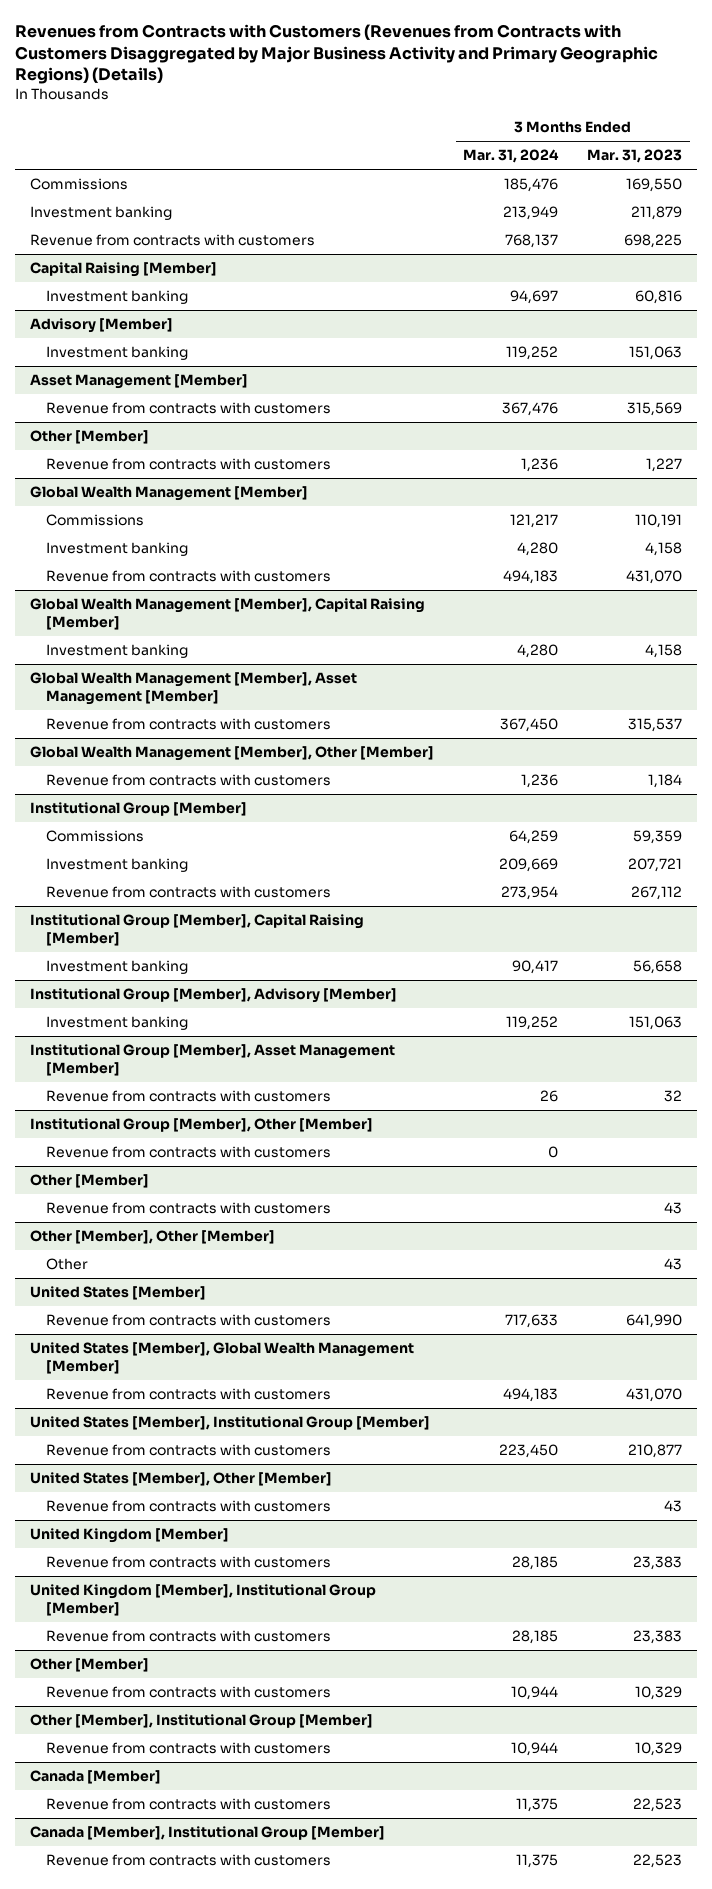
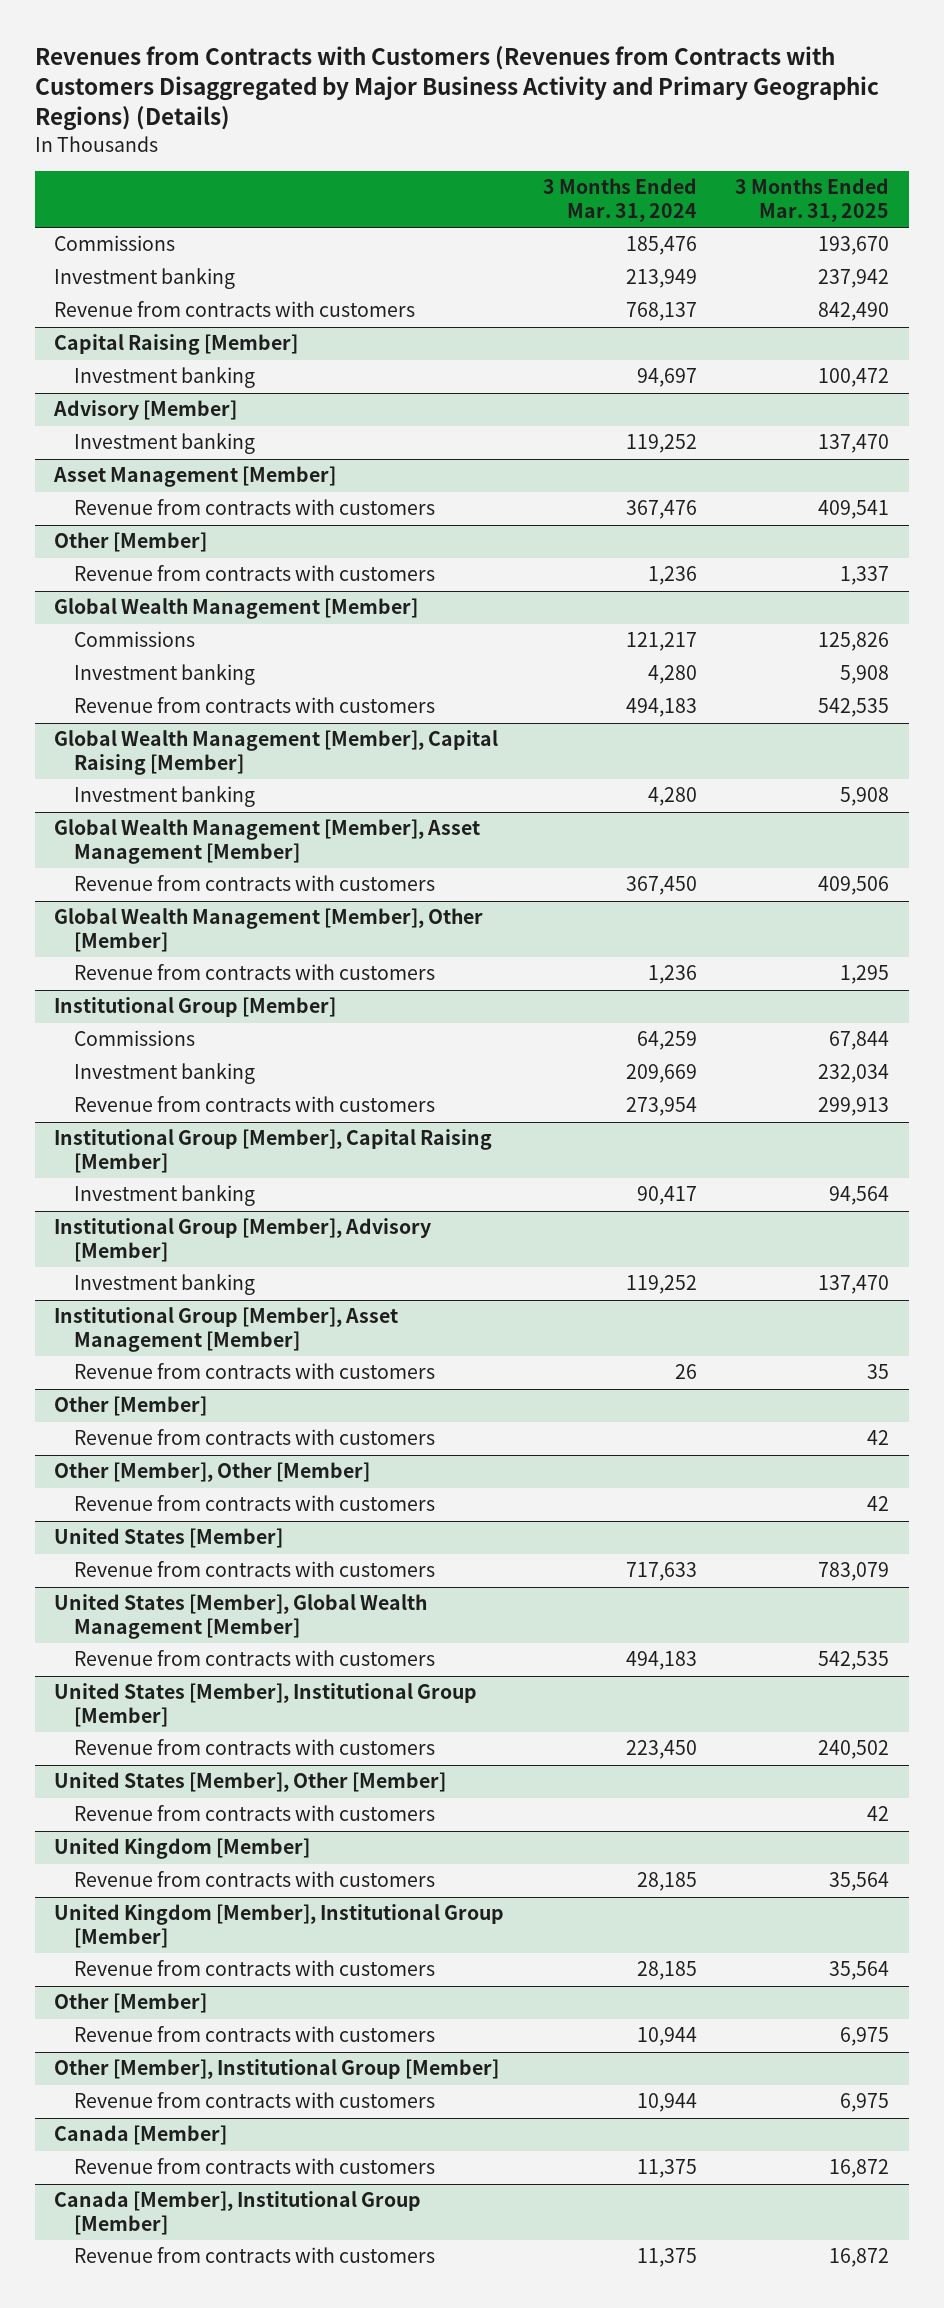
[587,149,683,164] Mar. 31, 2023 -> none
none -> [735,178,890,223] 3 Months Ended Mar. 31, 2025
[29,1118,373,1133] Institutional Group [Member], Other [Member] -> none
[46,1146,332,1159] Revenue from contracts with customers -> none
[46,1258,89,1271] Other -> none
none -> [73,1495,435,1512] Revenue from contracts with customers

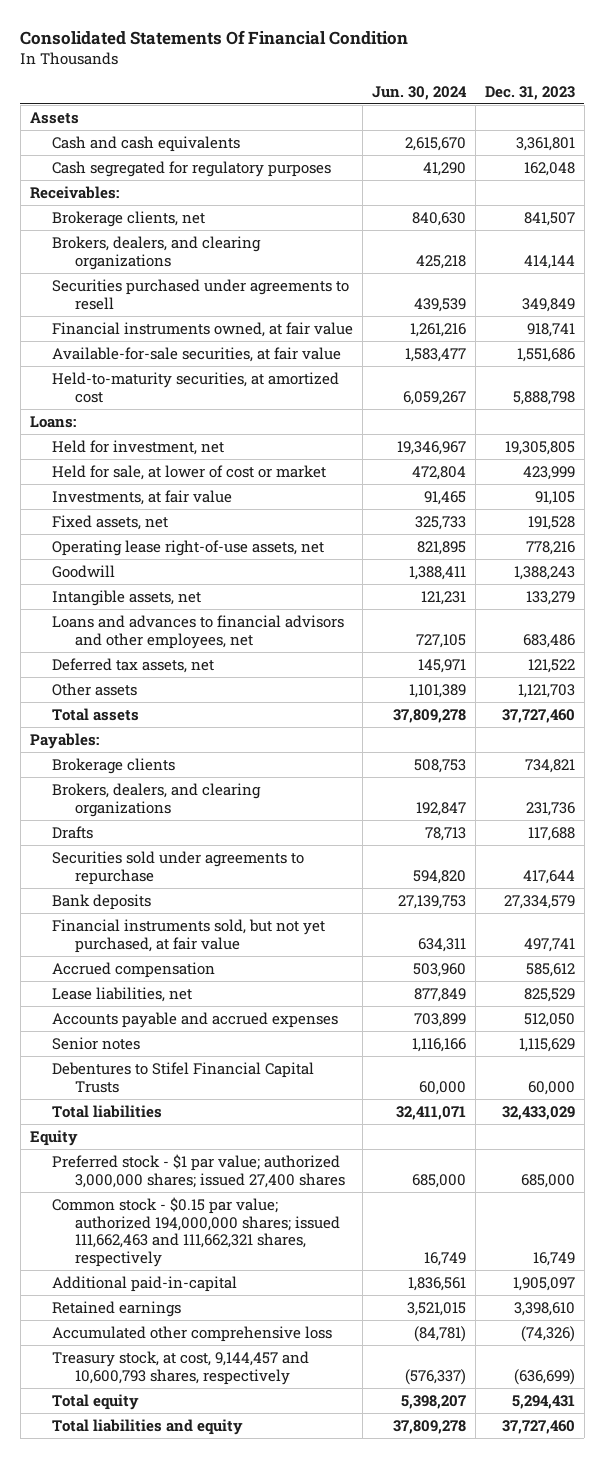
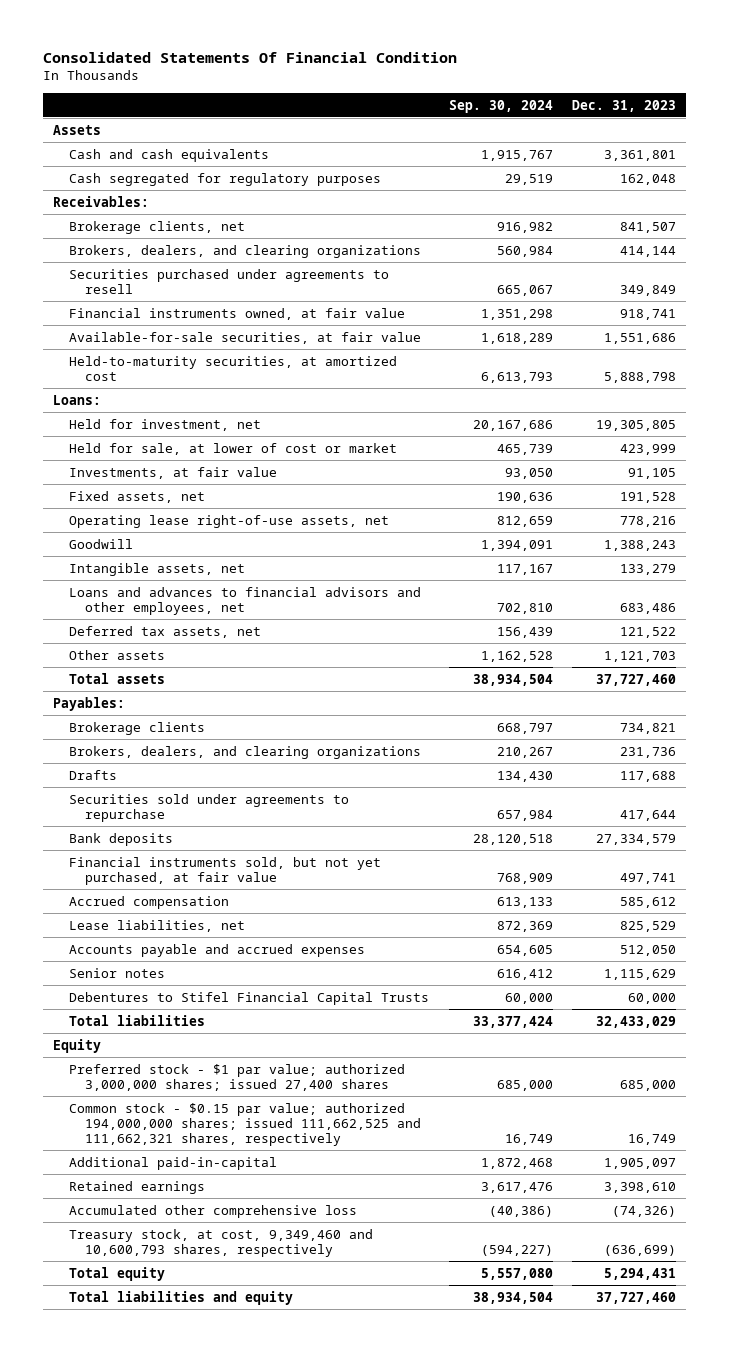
[372,85,468,100] Jun. 30, 2024 -> none
none -> [448,99,553,113] Sep. 30, 2024
[52,1196,340,1267] Common stock - $0.15 par value; authorized 194,000,000 shares; issued 111,662,463 and 111,662,321 shares, respectively -> [68,1102,422,1147] Common stock - $0.15 par value; authorized 194,000,000 shares; issued 111,662,525 and 111,662,321 shares, respectively
[52,1350,310,1385] Treasury stock, at cost, 9,144,457 and 10,600,793 shares, respectively -> [68,1228,373,1257] Treasury stock, at cost, 9,349,460 and 10,600,793 shares, respectively

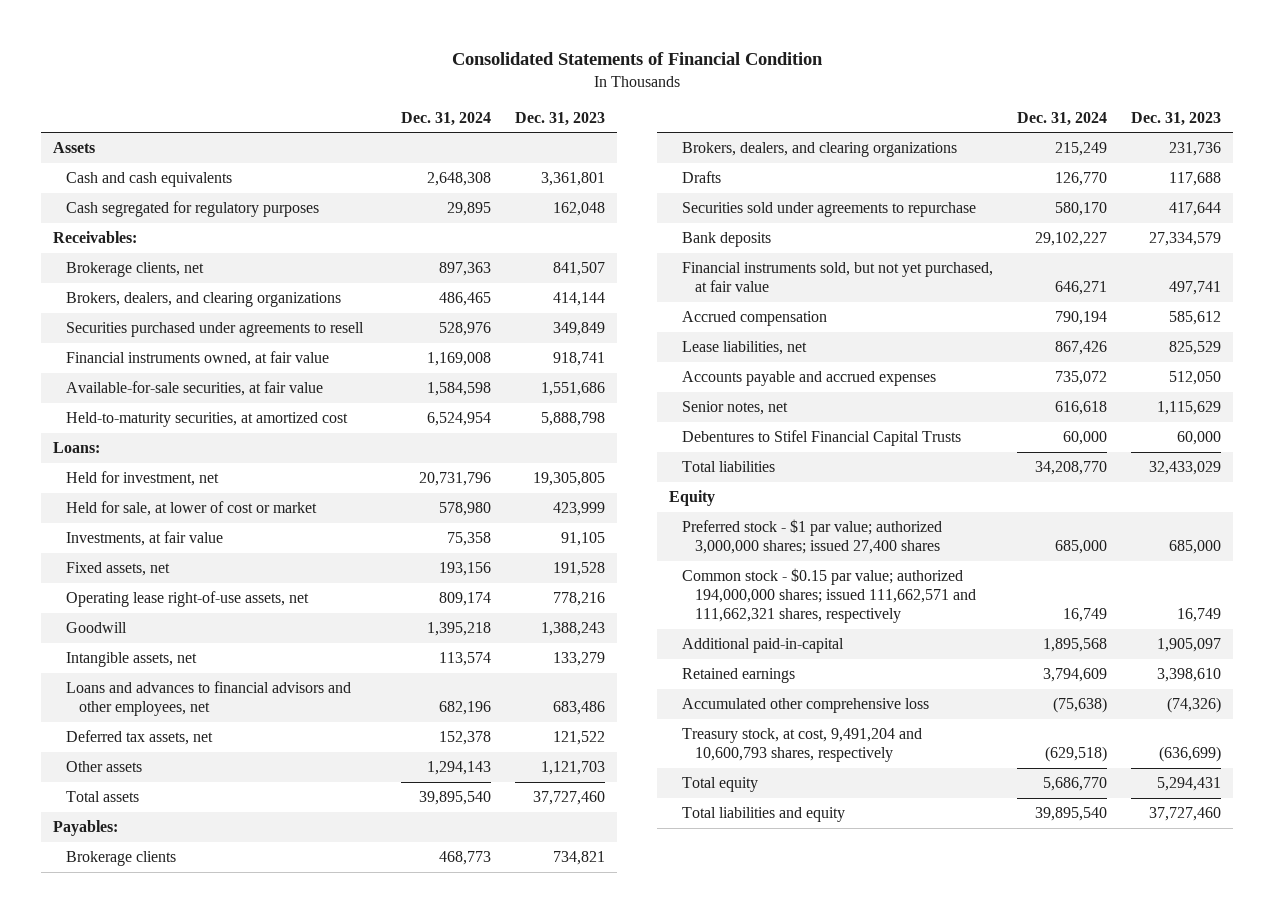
[42,51,457,63] Consolidated Statements Of Financial Condition -> [451,52,823,66] Consolidated Statements of Financial Condition
[448,99,553,113] Sep. 30, 2024 -> none
none -> [400,111,491,126] Dec. 31, 2024
[68,967,165,978] Senior notes -> [681,401,788,416] Senior notes, net
[68,1102,422,1147] Common stock - $0.15 par value; authorized 194,000,000 shares; issued 111,662,525 and 111,662,321 shares, respectively -> [681,568,976,623] Common stock - $0.15 par value; authorized 194,000,000 shares; issued 111,662,571 and 111,662,321 shares, respectively
[68,1228,373,1257] Treasury stock, at cost, 9,349,460 and 10,600,793 shares, respectively -> [681,728,922,762] Treasury stock, at cost, 9,491,204 and 10,600,793 shares, respectively

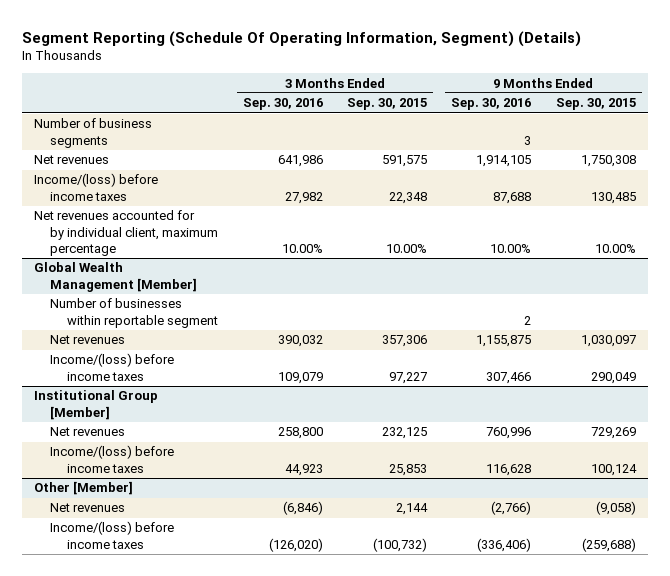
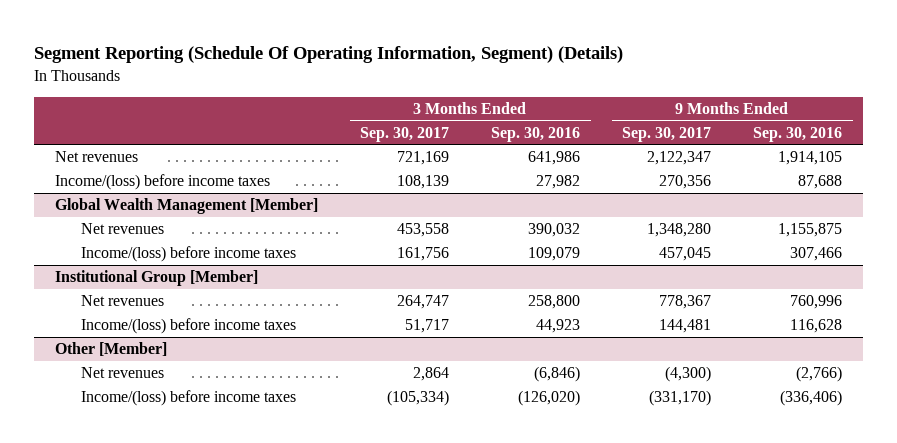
[347,98,428,111] Sep. 30, 2015 -> none
[555,98,636,111] Sep. 30, 2015 -> none
none -> [360,126,450,142] Sep. 30, 2017
none -> [622,126,712,142] Sep. 30, 2017
[34,118,153,148] Number of business segments -> none
[34,210,219,256] Net revenues accounted for by individual client, maximum percentage -> none
[50,298,218,328] Number of businesses within reportable segment -> none

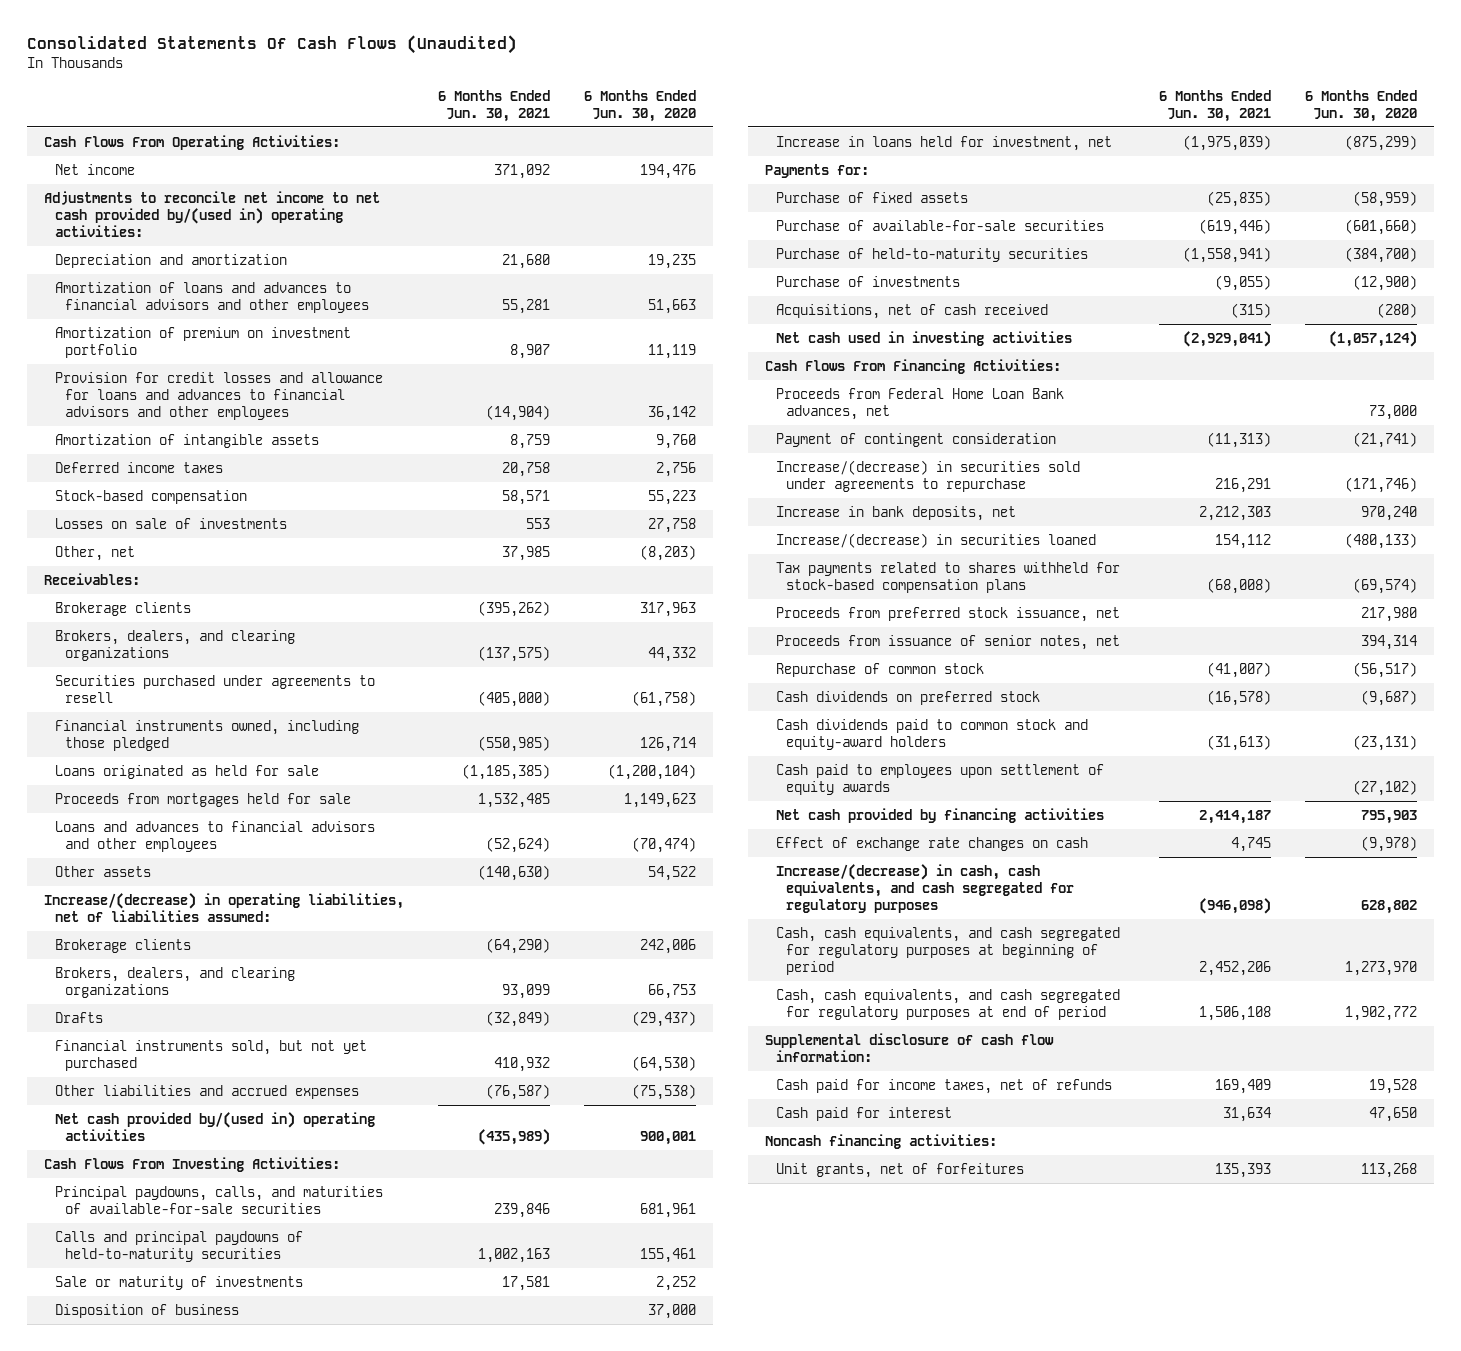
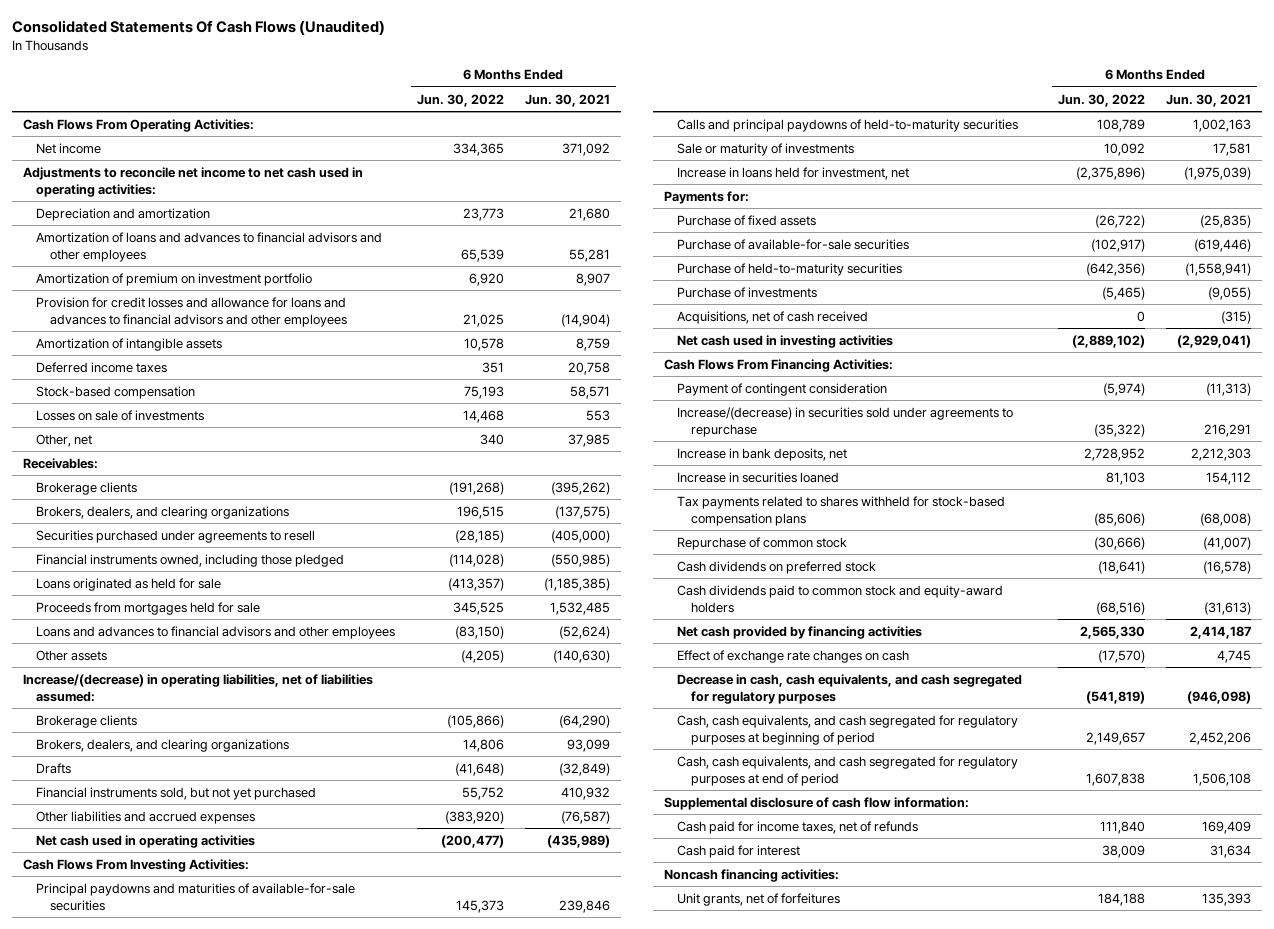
[584,89,697,123] 6 Months Ended Jun. 30, 2020 -> none
none -> [416,93,504,107] Jun. 30, 2022
[44,190,381,238] Adjustments to reconcile net income to net cash provided by/(used in) operating activities: -> [22,166,363,197] Adjustments to reconcile net income to net cash used in operating activities:
[54,1111,375,1142] Net cash provided by/(used in) operating activities -> [36,834,256,848] Net cash used in operating activities
[54,1185,383,1215] Principal paydowns, calls, and maturities of available-for-sale securities -> [36,882,356,911] Principal paydowns and maturities of available-for-sale securities
[54,1303,239,1318] Disposition of business -> none
[775,387,1064,421] Proceeds from Federal Home Loan Bank advances, net -> none
[775,532,1096,548] Increase/(decrease) in securities loaned -> [677,471,840,483] Increase in securities loaned
[775,606,1120,622] Proceeds from preferred stock issuance, net -> none
[775,634,1120,650] Proceeds from issuance of senior notes, net -> none
[775,763,1104,796] Cash paid to employees upon settlement of equity awards -> none
[775,863,1075,914] Increase/(decrease) in cash, cash equivalents, and cash segregated for regulatory purposes -> [677,673,1023,704] Decrease in cash, cash equivalents, and cash segregated for regulatory purposes

